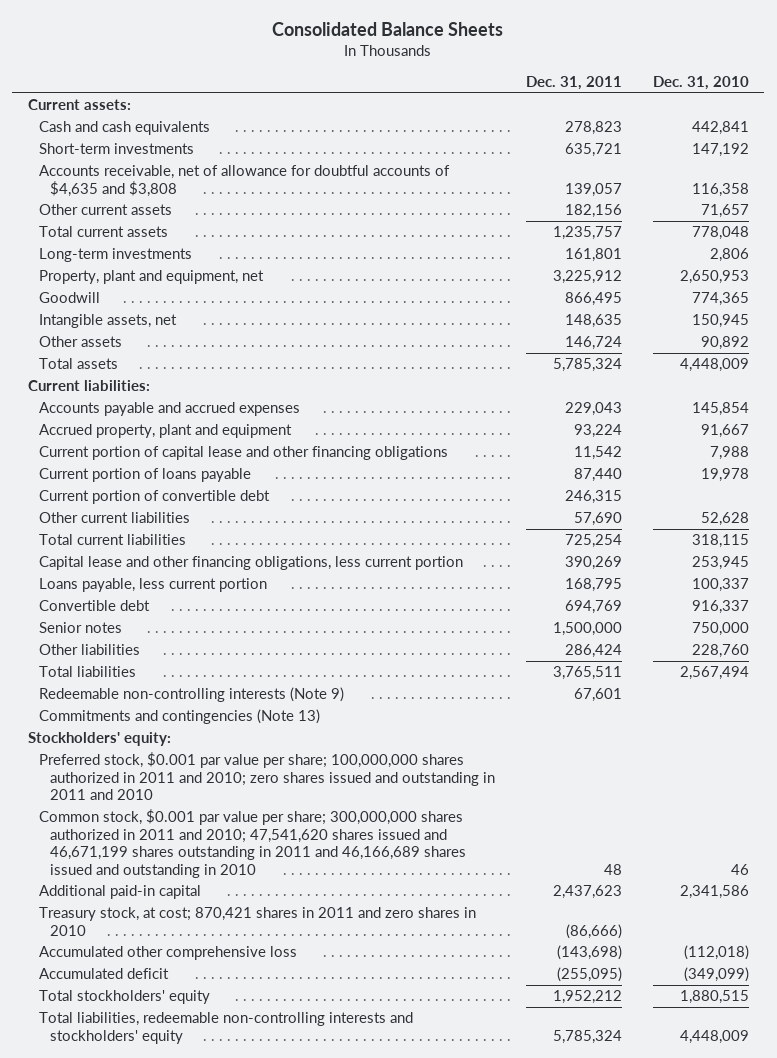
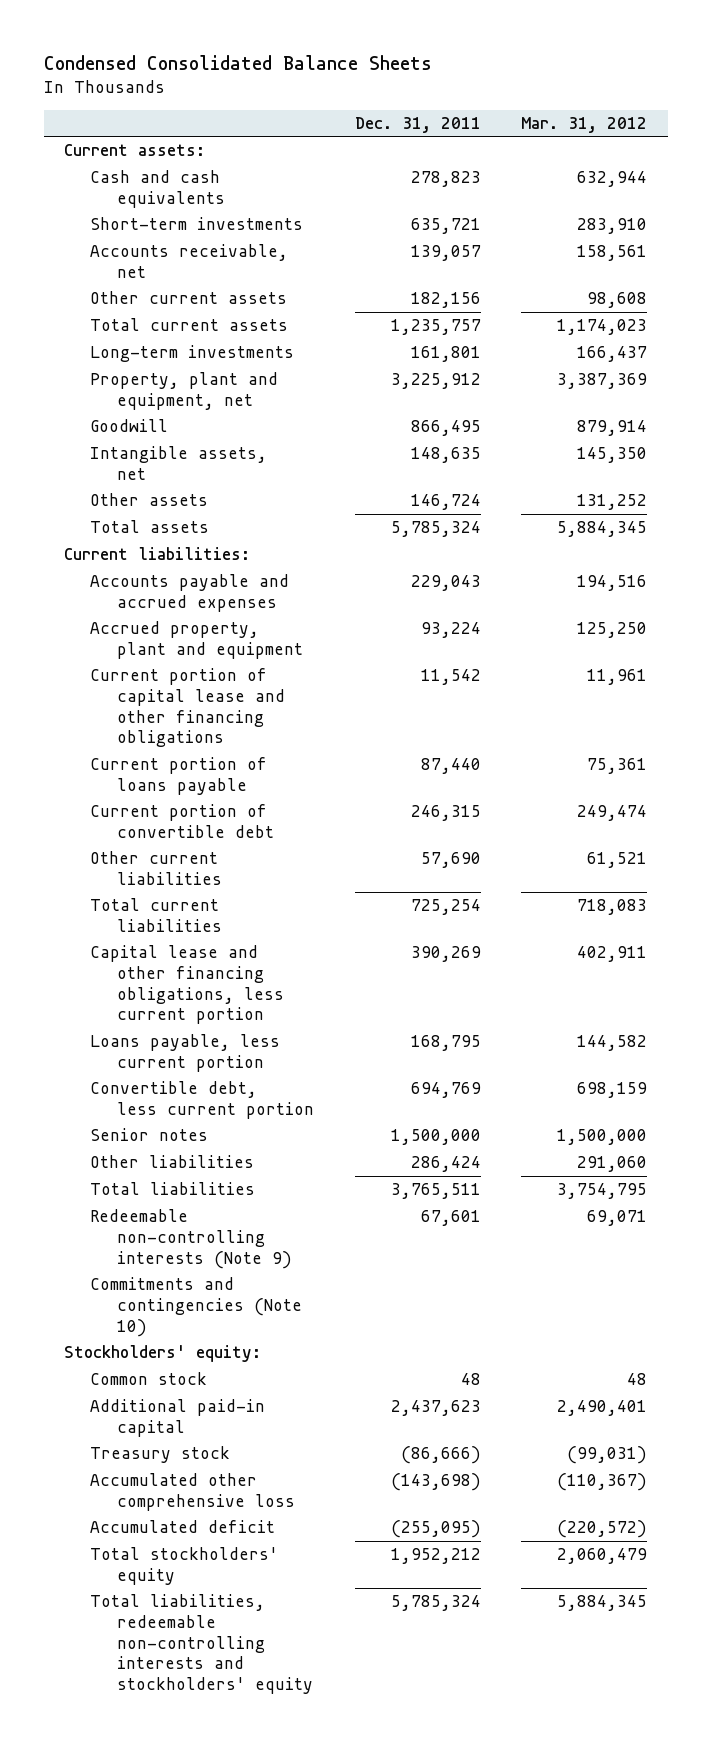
[272,21,504,36] Consolidated Balance Sheets -> [43,54,432,70] Condensed Consolidated Balance Sheets
[652,76,749,91] Dec. 31, 2010 -> none
none -> [521,116,648,133] Mar. 31, 2012
[38,165,450,197] Accounts receivable, net of allowance for doubtful accounts of $4,635 and $3,808 -> [90,244,289,278] Accounts receivable, net
[38,600,150,612] Convertible debt -> [90,1081,314,1119] Convertible debt, less current portion
[38,709,320,725] Commitments and contingencies (Note 13) -> [90,1277,302,1337] Commitments and contingencies (Note 10)
[38,752,496,801] Preferred stock, $0.001 par value per share; 100,000,000 shares authorized in 2011 and 2010; zero shares issued and outstanding in 2011 and 2010 -> none
[38,809,467,878] Common stock, $0.001 par value per share; 300,000,000 shares authorized in 2011 and 2010; 47,541,620 shares issued and 46,671,199 shares outstanding in 2011 and 46,166,689 shares issued and outstanding in 2010 -> [90,1372,208,1386] Common stock
[38,907,476,936] Treasury stock, at cost; 870,421 shares in 2011 and zero shares in 2010 -> [90,1446,231,1464] Treasury stock

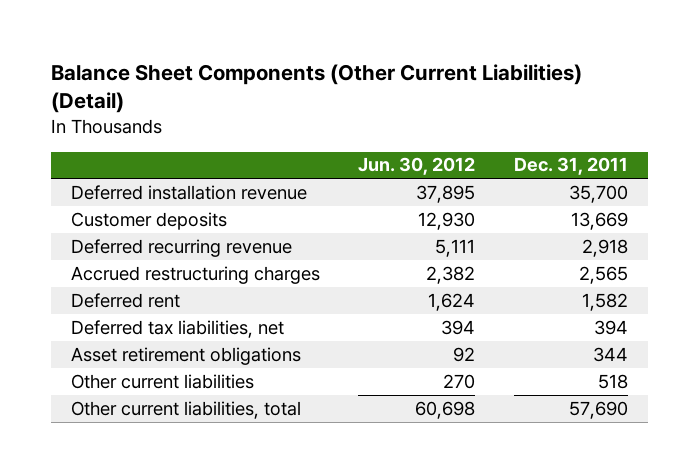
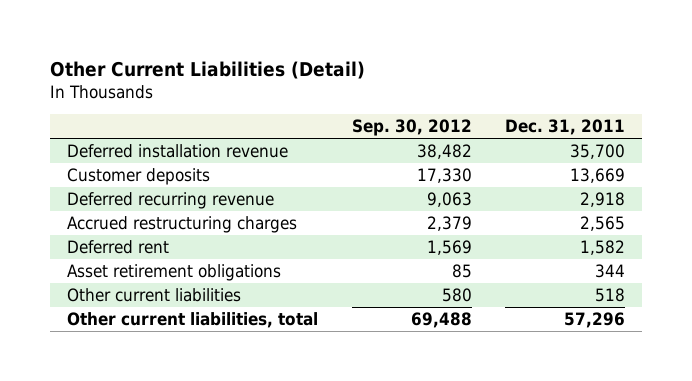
[51,63,583,114] Balance Sheet Components (Other Current Liabilities) (Detail) -> [50,60,366,79] Other Current Liabilities (Detail)
[358,157,476,176] Jun. 30, 2012 -> none
none -> [351,119,472,137] Sep. 30, 2012
[70,319,284,338] Deferred tax liabilities, net -> none
[569,400,629,419] 57,690 -> [564,311,626,328] 57,296

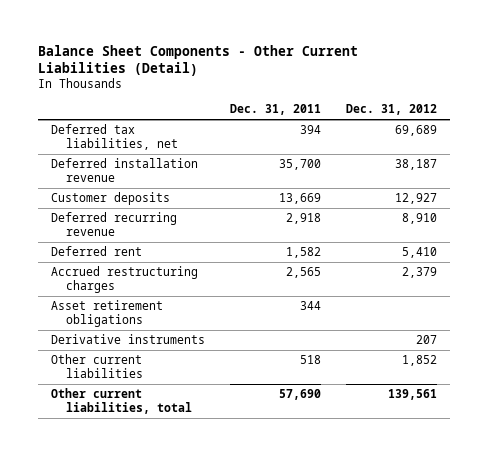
[50,60,366,79] Other Current Liabilities (Detail) -> [37,44,358,77] Balance Sheet Components - Other Current Liabilities (Detail)
[351,119,472,137] Sep. 30, 2012 -> none
none -> [346,104,438,116] Dec. 31, 2012
none -> [50,123,179,150] Deferred tax liabilities, net
[66,215,297,233] Accrued restructuring charges -> [50,265,198,293] Accrued restructuring charges
none -> [50,333,205,344] Derivative instruments
[564,311,626,328] 57,296 -> [278,388,321,400] 57,690

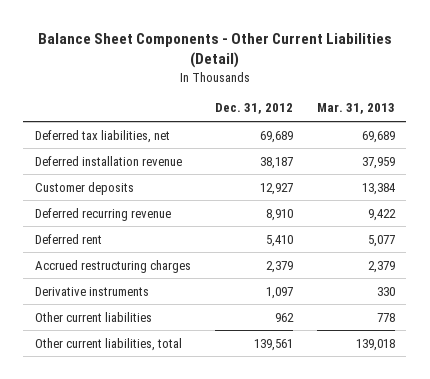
[229,104,321,116] Dec. 31, 2011 -> none
none -> [316,103,395,115] Mar. 31, 2013
[50,299,163,327] Asset retirement obligations -> none
[416,334,438,344] 207 -> [265,286,293,299] 1,097
[402,354,438,366] 1,852 -> [274,312,294,322] 962

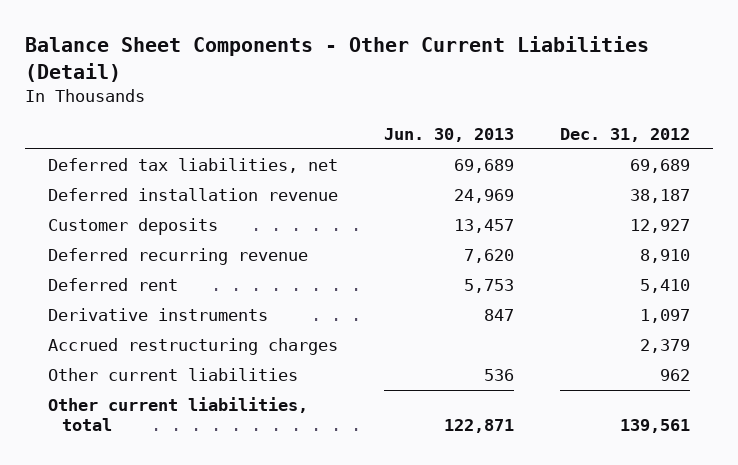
[316,103,395,115] Mar. 31, 2013 -> none
none -> [384,128,515,143] Jun. 30, 2013
[35,259,192,273] Accrued restructuring charges -> [48,338,339,356] Accrued restructuring charges

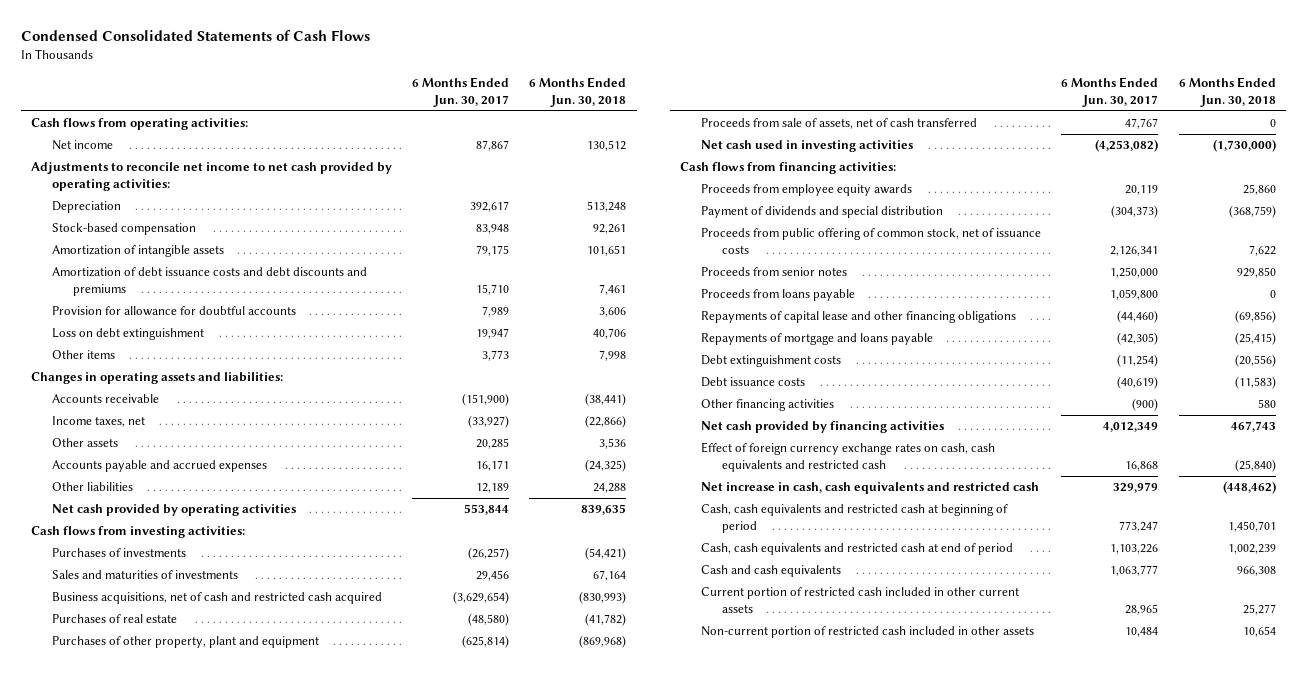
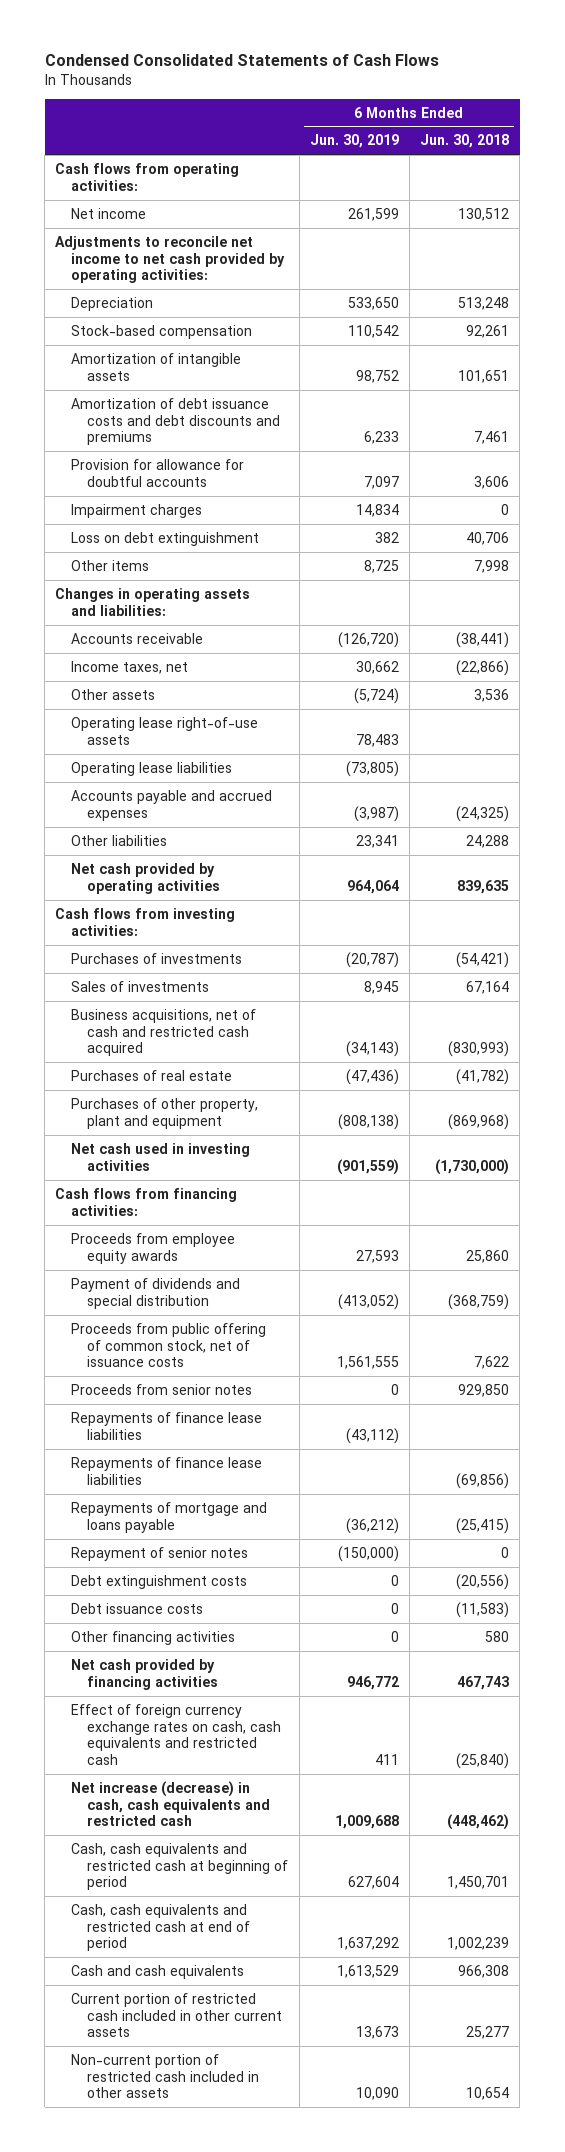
[412,77,510,107] 6 Months Ended Jun. 30, 2017 -> none
none -> [309,134,399,149] Jun. 30, 2019
none -> [71,503,203,518] Impairment charges
none -> [71,716,259,745] Operating lease right-of-use assets
none -> [71,761,233,776] Operating lease liabilities
[51,570,238,580] Sales and maturities of investments -> [71,980,210,992] Sales of investments
[700,118,977,130] Proceeds from sale of assets, net of cash transferred -> none
[700,289,855,302] Proceeds from loans payable -> none
none -> [71,1411,263,1440] Repayments of finance lease liabilities
[700,311,1016,324] Repayments of capital lease and other financing obligations -> [71,1456,263,1485] Repayments of finance lease liabilities
none -> [71,1546,249,1561] Repayment of senior notes
[700,482,1039,495] Net increase in cash, cash equivalents and restricted cash -> [71,1780,271,1827] Net increase (decrease) in cash, cash equivalents and restricted cash

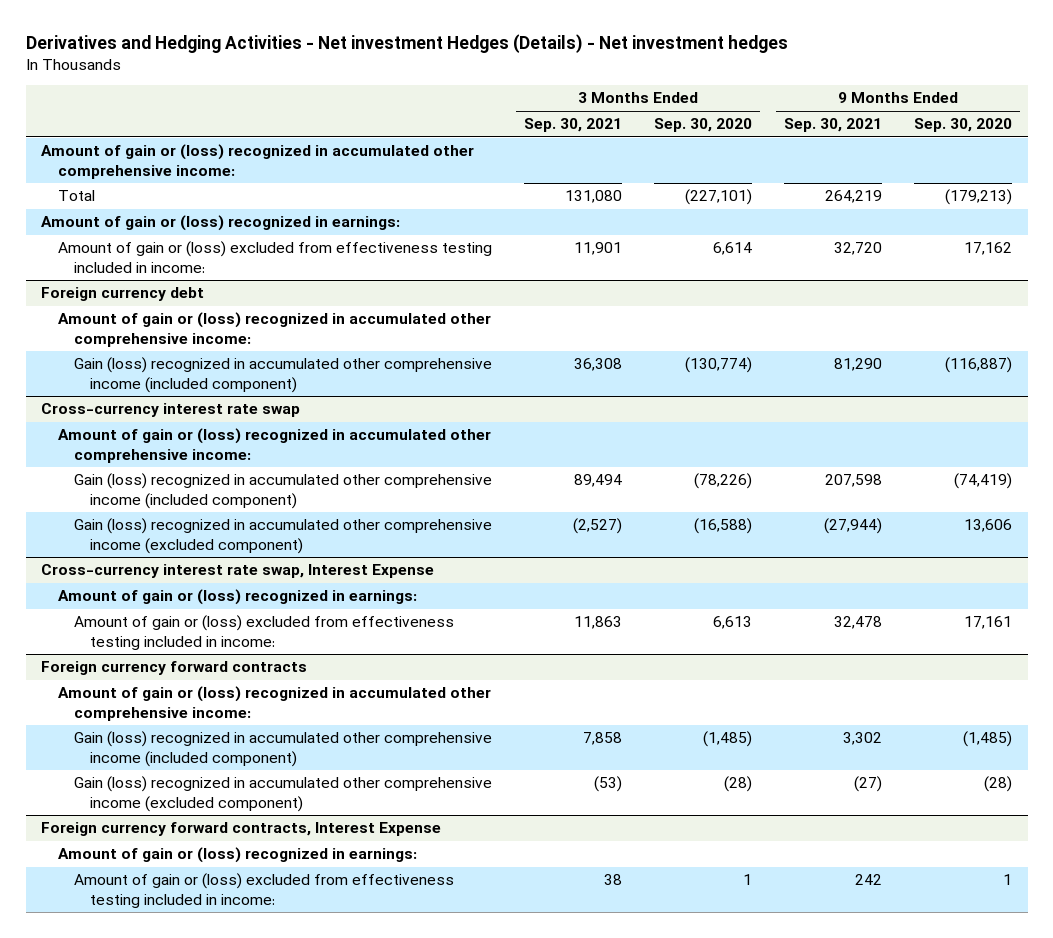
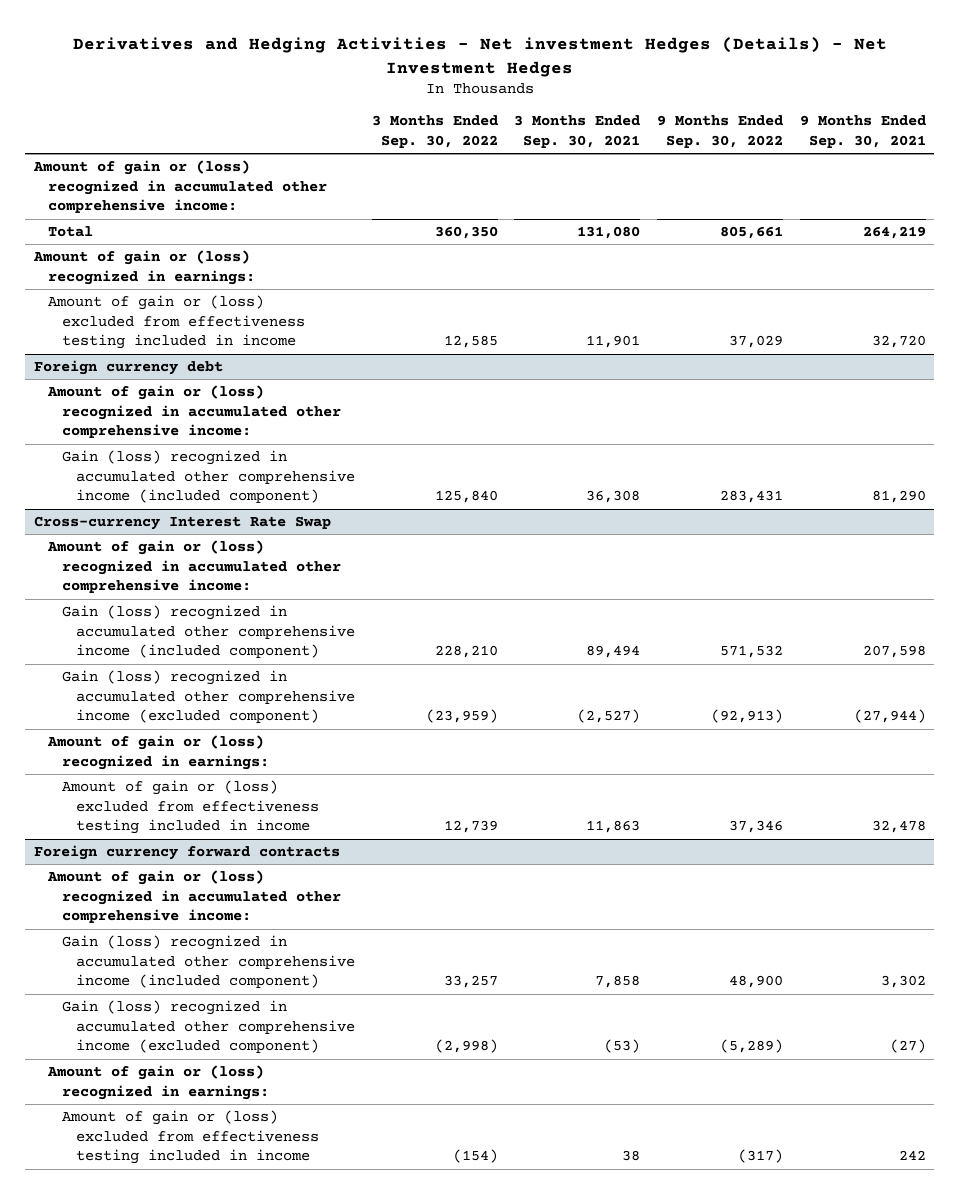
[25,34,788,54] Derivatives and Hedging Activities - Net investment Hedges (Details) - Net investment hedges -> [72,36,887,77] Derivatives and Hedging Activities - Net investment Hedges (Details) - Net Investment Hedges
[653,118,752,133] Sep. 30, 2020 -> none
[913,118,1012,133] Sep. 30, 2020 -> none
none -> [371,115,498,149] 3 Months Ended Sep. 30, 2022
none -> [657,115,784,149] 9 Months Ended Sep. 30, 2022
[57,241,492,273] Amount of gain or (loss) excluded from effectiveness testing included in income: -> [47,294,305,350] Amount of gain or (loss) excluded from effectiveness testing included in income
[41,403,301,418] Cross-currency interest rate swap -> [33,515,331,530] Cross-currency Interest Rate Swap
[41,564,435,579] Cross-currency interest rate swap, Interest Expense -> none
[74,615,455,650] Amount of gain or (loss) excluded from effectiveness testing included in income: -> [61,779,319,835] Amount of gain or (loss) excluded from effectiveness testing included in income
[41,822,442,837] Foreign currency forward contracts, Interest Expense -> none
[74,873,455,908] Amount of gain or (loss) excluded from effectiveness testing included in income: -> [61,1109,319,1165] Amount of gain or (loss) excluded from effectiveness testing included in income

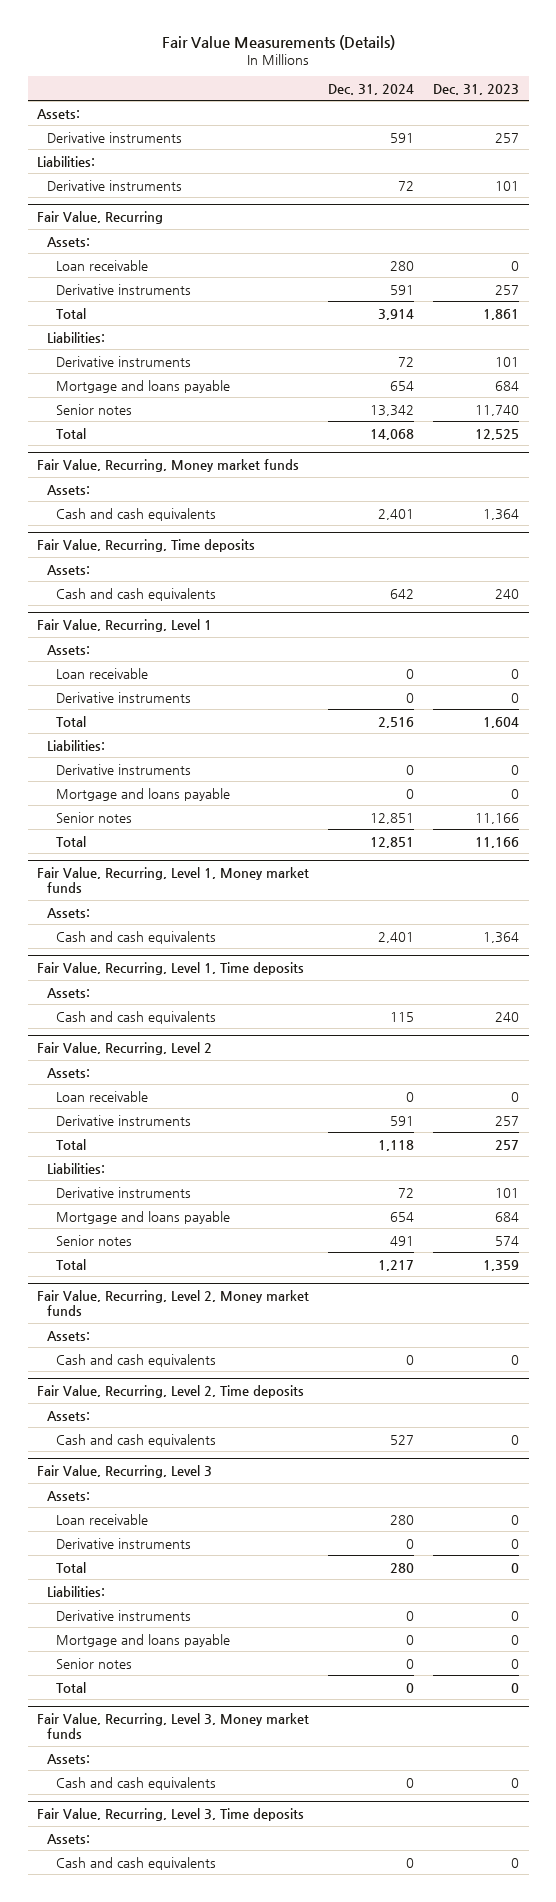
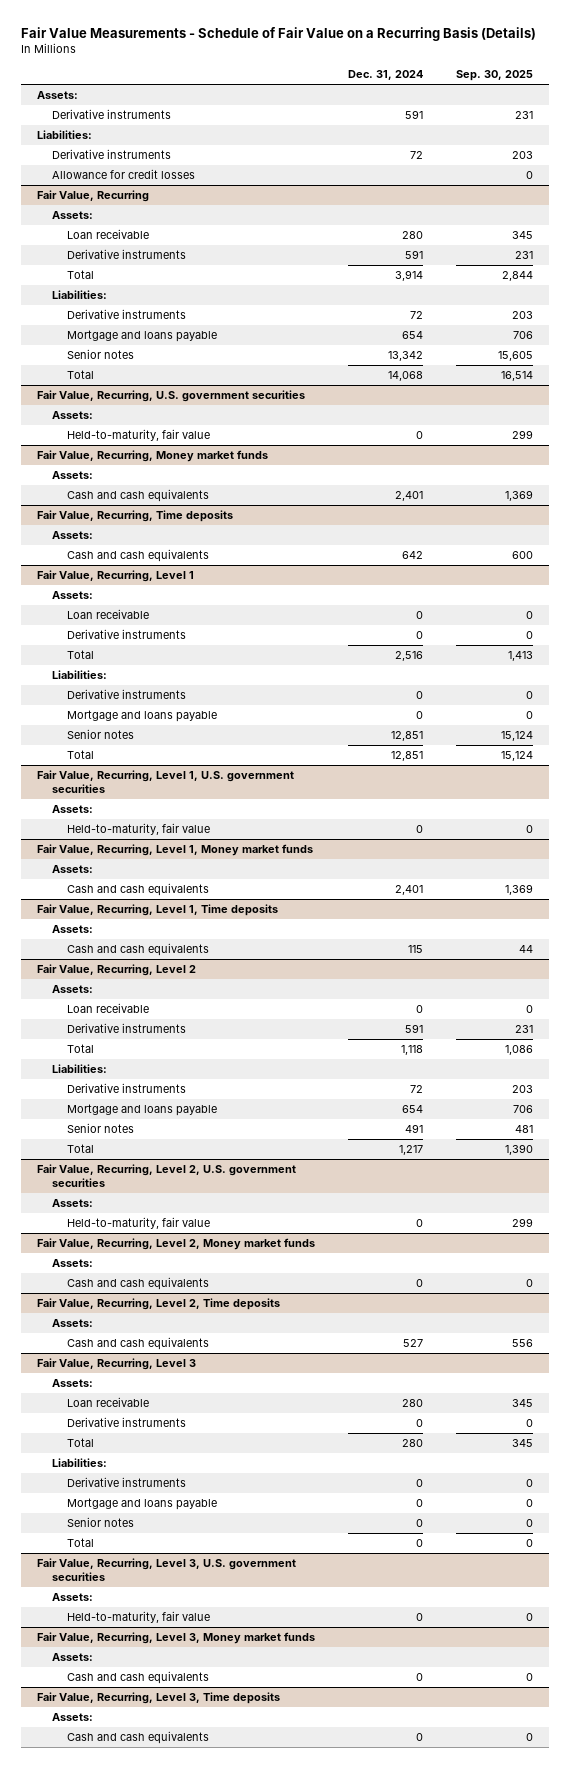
[162,34,396,50] Fair Value Measurements (Details) -> [20,27,536,42] Fair Value Measurements - Schedule of Fair Value on a Recurring Basis (Details)
[433,83,520,95] Dec. 31, 2023 -> none
none -> [455,70,533,82] Sep. 30, 2025
none -> [51,169,195,180] Allowance for credit losses
none -> [37,390,306,403] Fair Value, Recurring, U.S. government securities
none -> [51,411,93,420] Assets:
none -> [66,429,210,442] Held-to-maturity, fair value
none -> [37,770,295,794] Fair Value, Recurring, Level 1, U.S. government securities
none -> [51,805,93,814] Assets:
none -> [66,823,210,836] Held-to-maturity, fair value
none -> [37,1164,297,1188] Fair Value, Recurring, Level 2, U.S. government securities
none -> [51,1199,93,1208] Assets:
none -> [66,1217,210,1230] Held-to-maturity, fair value
none -> [37,1558,297,1582] Fair Value, Recurring, Level 3, U.S. government securities
none -> [51,1593,93,1602] Assets:
none -> [66,1611,210,1624] Held-to-maturity, fair value

